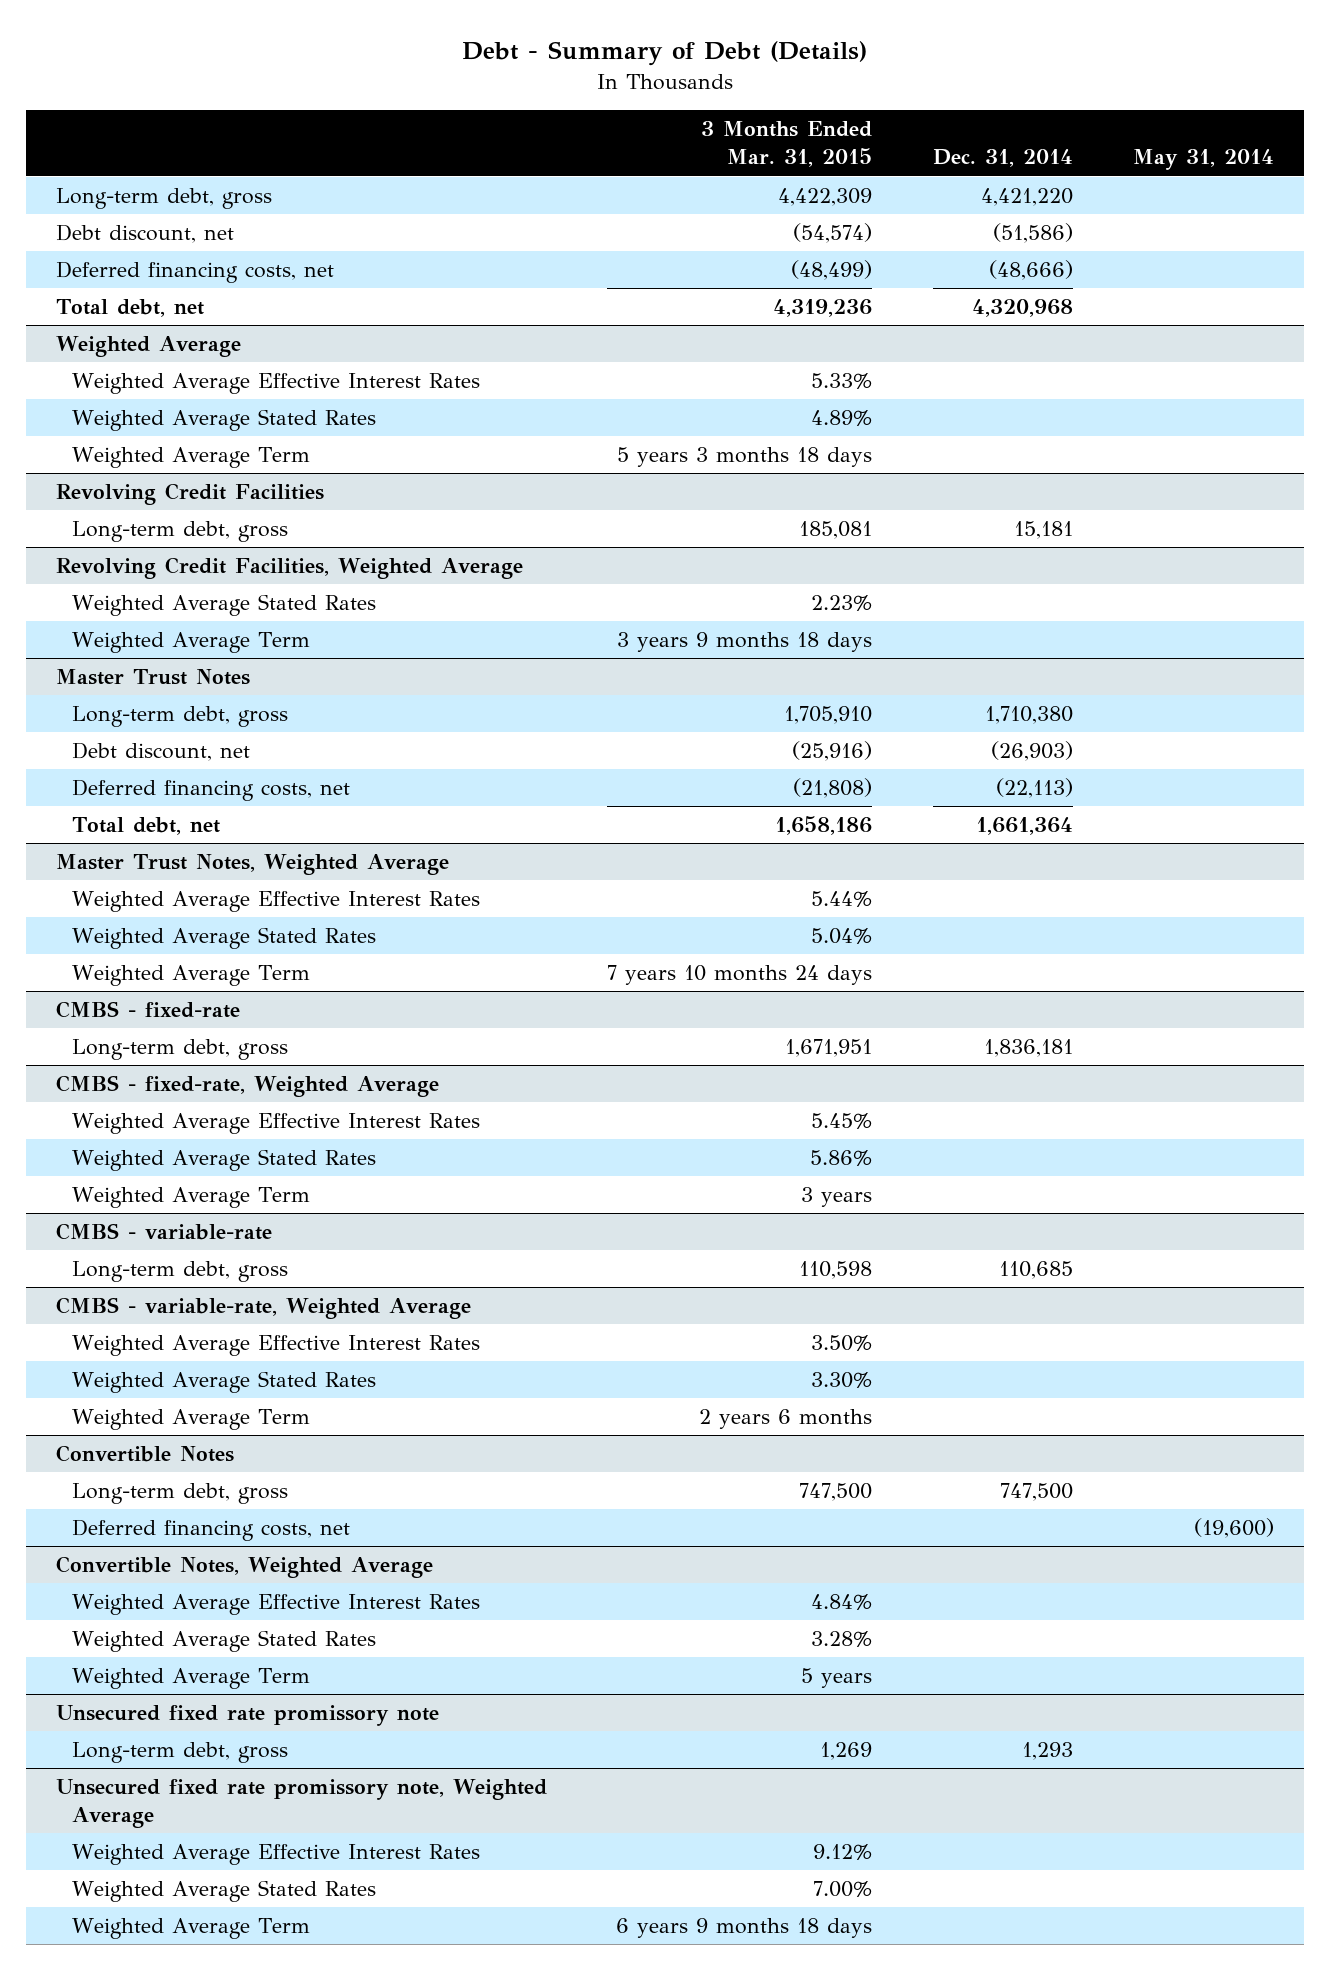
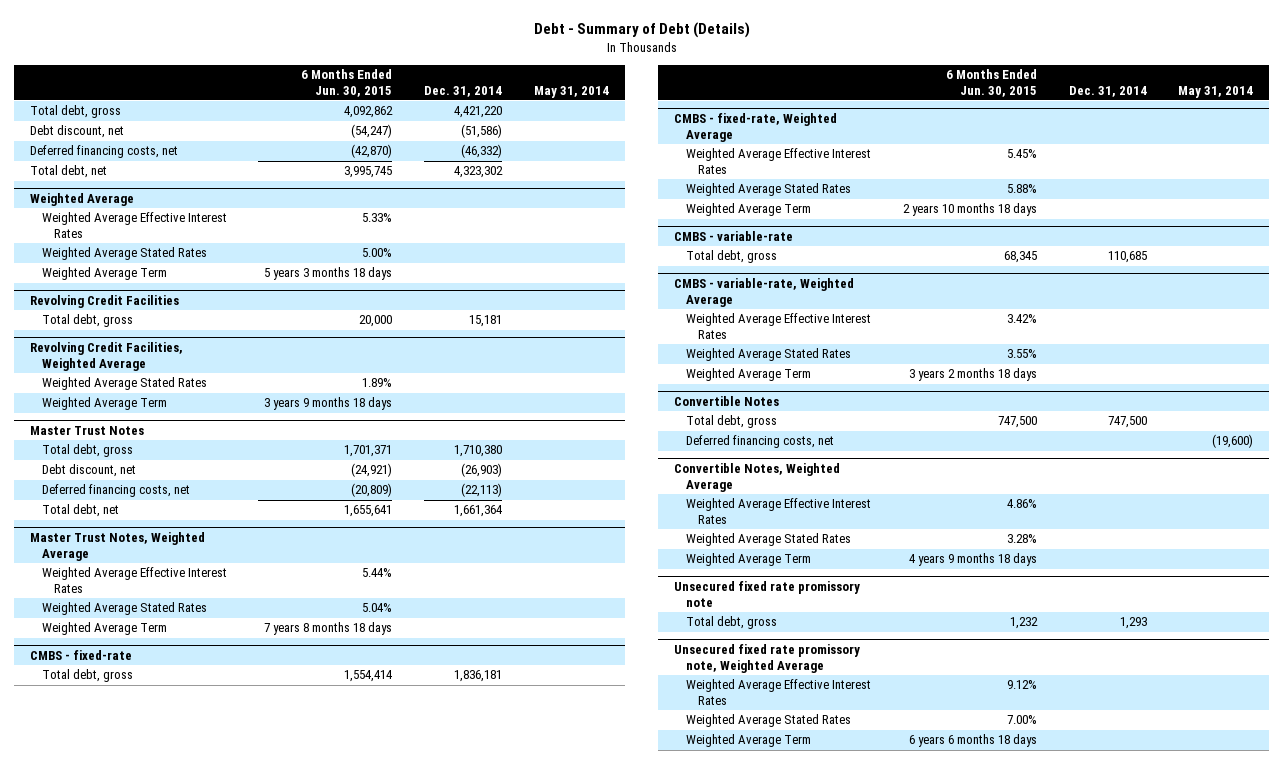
[701,121,873,168] 3 Months Ended Mar. 31, 2015 -> none
none -> [301,69,393,97] 6 Months Ended Jun. 30, 2015
[55,188,272,210] Long-term debt, gross -> [29,105,121,119] Total debt, gross
[988,260,1073,281] (48,666) -> [461,144,503,159] (46,332)
[971,299,1073,318] 4,320,968 -> [454,166,504,179] 4,323,302
[71,521,288,543] Long-term debt, gross -> [41,314,133,328] Total debt, gross
[71,706,288,728] Long-term debt, gross -> [41,444,133,458] Total debt, gross
[71,1039,288,1061] Long-term debt, gross -> [41,669,133,683] Total debt, gross
[71,1261,288,1283] Long-term debt, gross -> [685,250,777,264] Total debt, gross
[71,1483,288,1505] Long-term debt, gross -> [685,415,777,429] Total debt, gross
[71,1742,288,1764] Long-term debt, gross -> [685,616,777,630] Total debt, gross

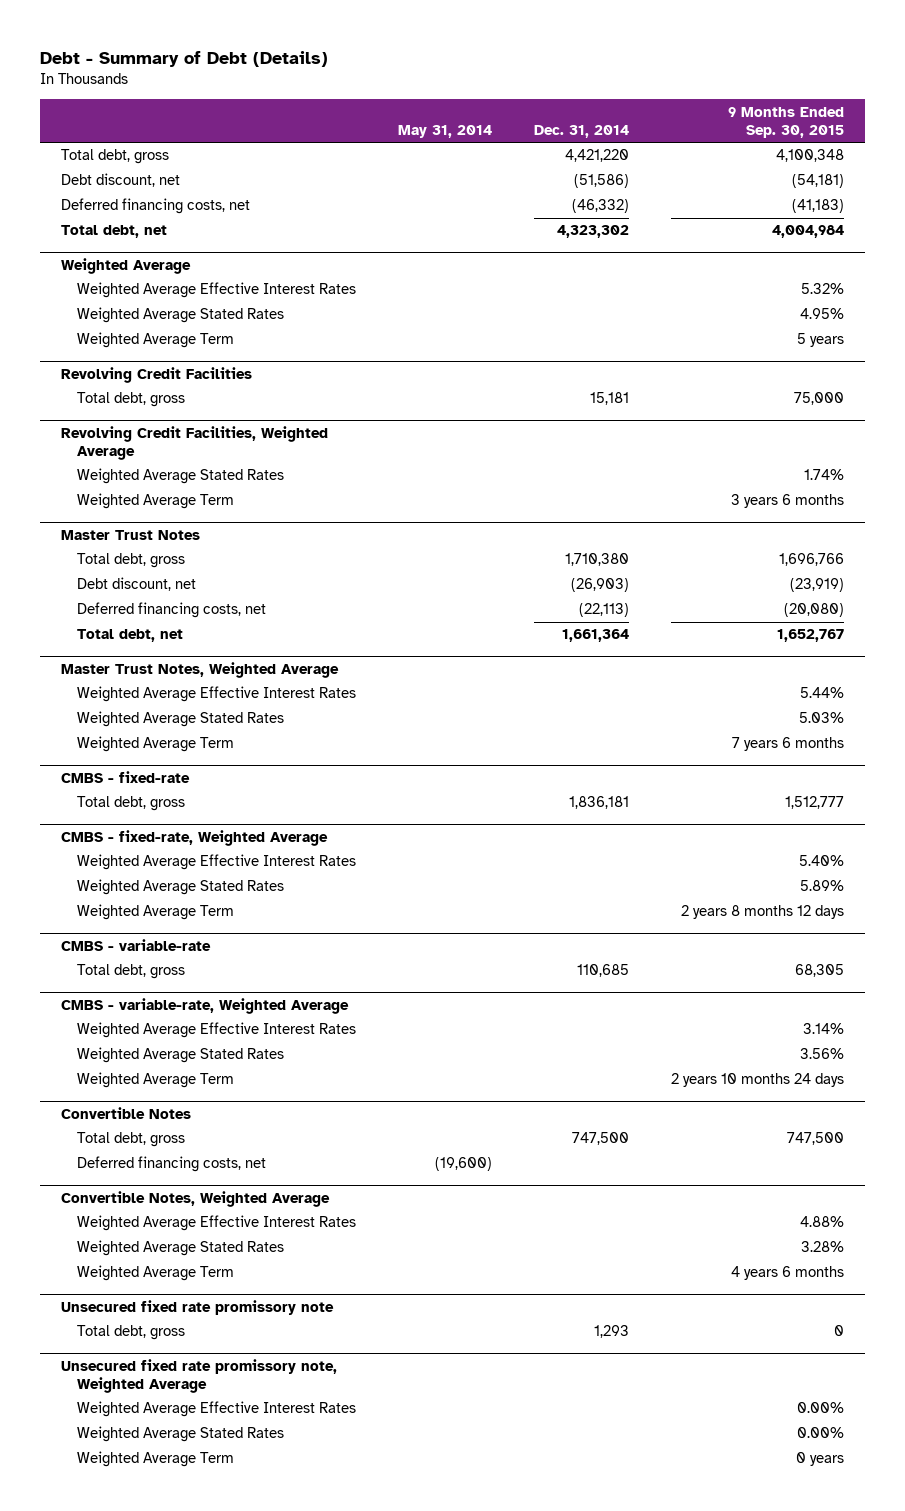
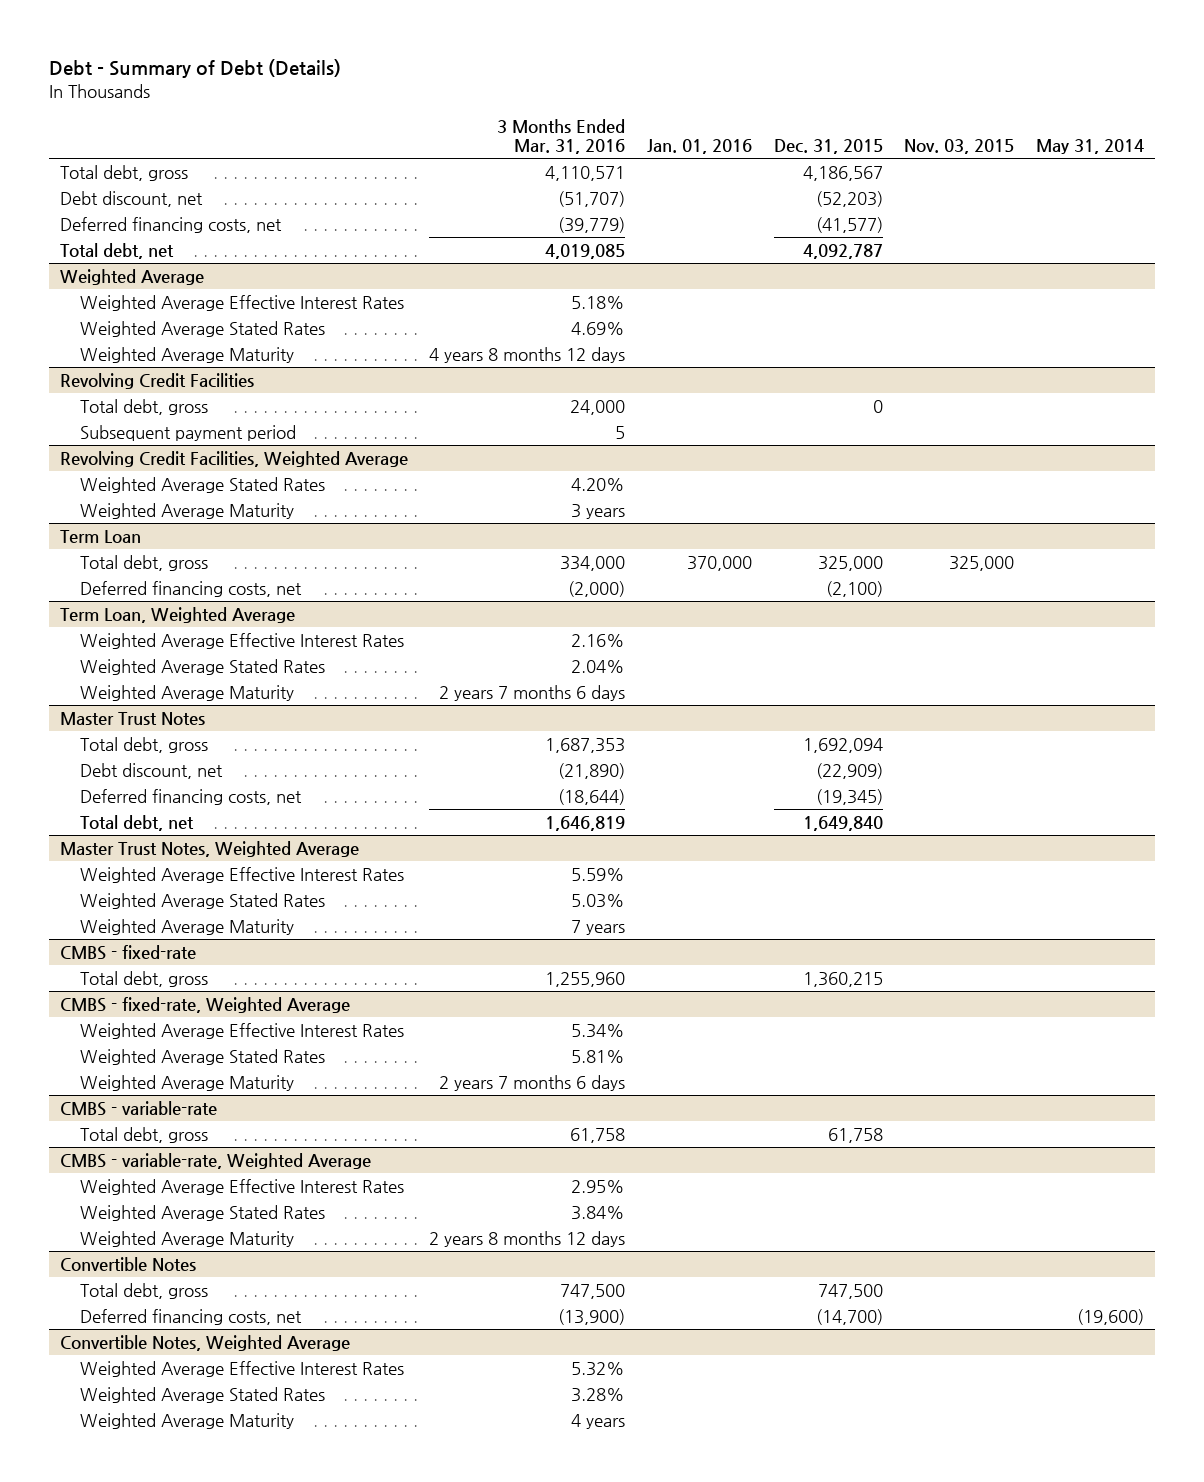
[533,125,629,139] Dec. 31, 2014 -> none
[727,106,844,139] 9 Months Ended Sep. 30, 2015 -> none
none -> [497,118,626,155] 3 Months Ended Mar. 31, 2016
none -> [646,139,752,155] Jan. 01, 2016
none -> [773,139,883,155] Dec. 31, 2015
none -> [904,139,1015,155] Nov. 03, 2015
[76,332,234,349] Weighted Average Term -> [80,346,295,363] Weighted Average Maturity
none -> [80,424,297,441] Subsequent payment period
[76,493,234,510] Weighted Average Term -> [80,502,295,519] Weighted Average Maturity
none -> [59,529,141,543] Term Loan
none -> [80,554,209,571] Total debt, gross
none -> [80,580,303,597] Deferred financing costs, net
none -> [59,606,295,623] Term Loan, Weighted Average
none -> [80,632,405,649] Weighted Average Effective Interest Rates
none -> [80,658,326,675] Weighted Average Stated Rates
none -> [80,684,295,701] Weighted Average Maturity
[76,736,234,753] Weighted Average Term -> [80,918,295,935] Weighted Average Maturity
[76,904,234,921] Weighted Average Term -> [80,1074,295,1091] Weighted Average Maturity
[76,1072,234,1089] Weighted Average Term -> [80,1230,295,1247] Weighted Average Maturity
[61,1299,335,1315] Unsecured fixed rate promissory note -> none
[76,1325,185,1341] Total debt, gross -> none
[61,1358,338,1394] Unsecured fixed rate promissory note, Weighted Average -> none
[76,1401,356,1418] Weighted Average Effective Interest Rates -> none
[76,1426,284,1443] Weighted Average Stated Rates -> none
[76,1451,234,1468] Weighted Average Term -> none
[76,1265,234,1282] Weighted Average Term -> [80,1412,295,1429] Weighted Average Maturity

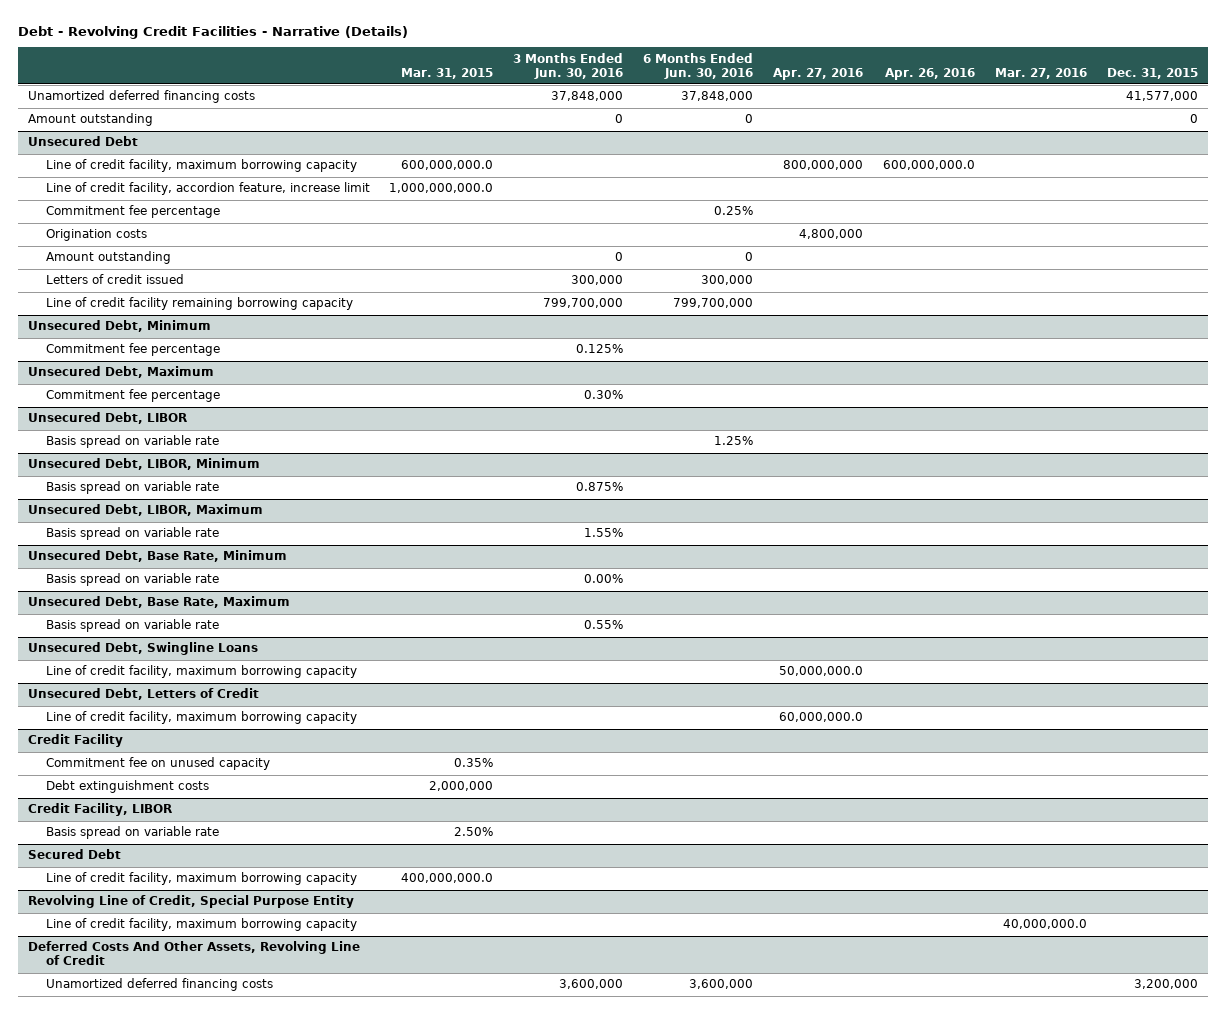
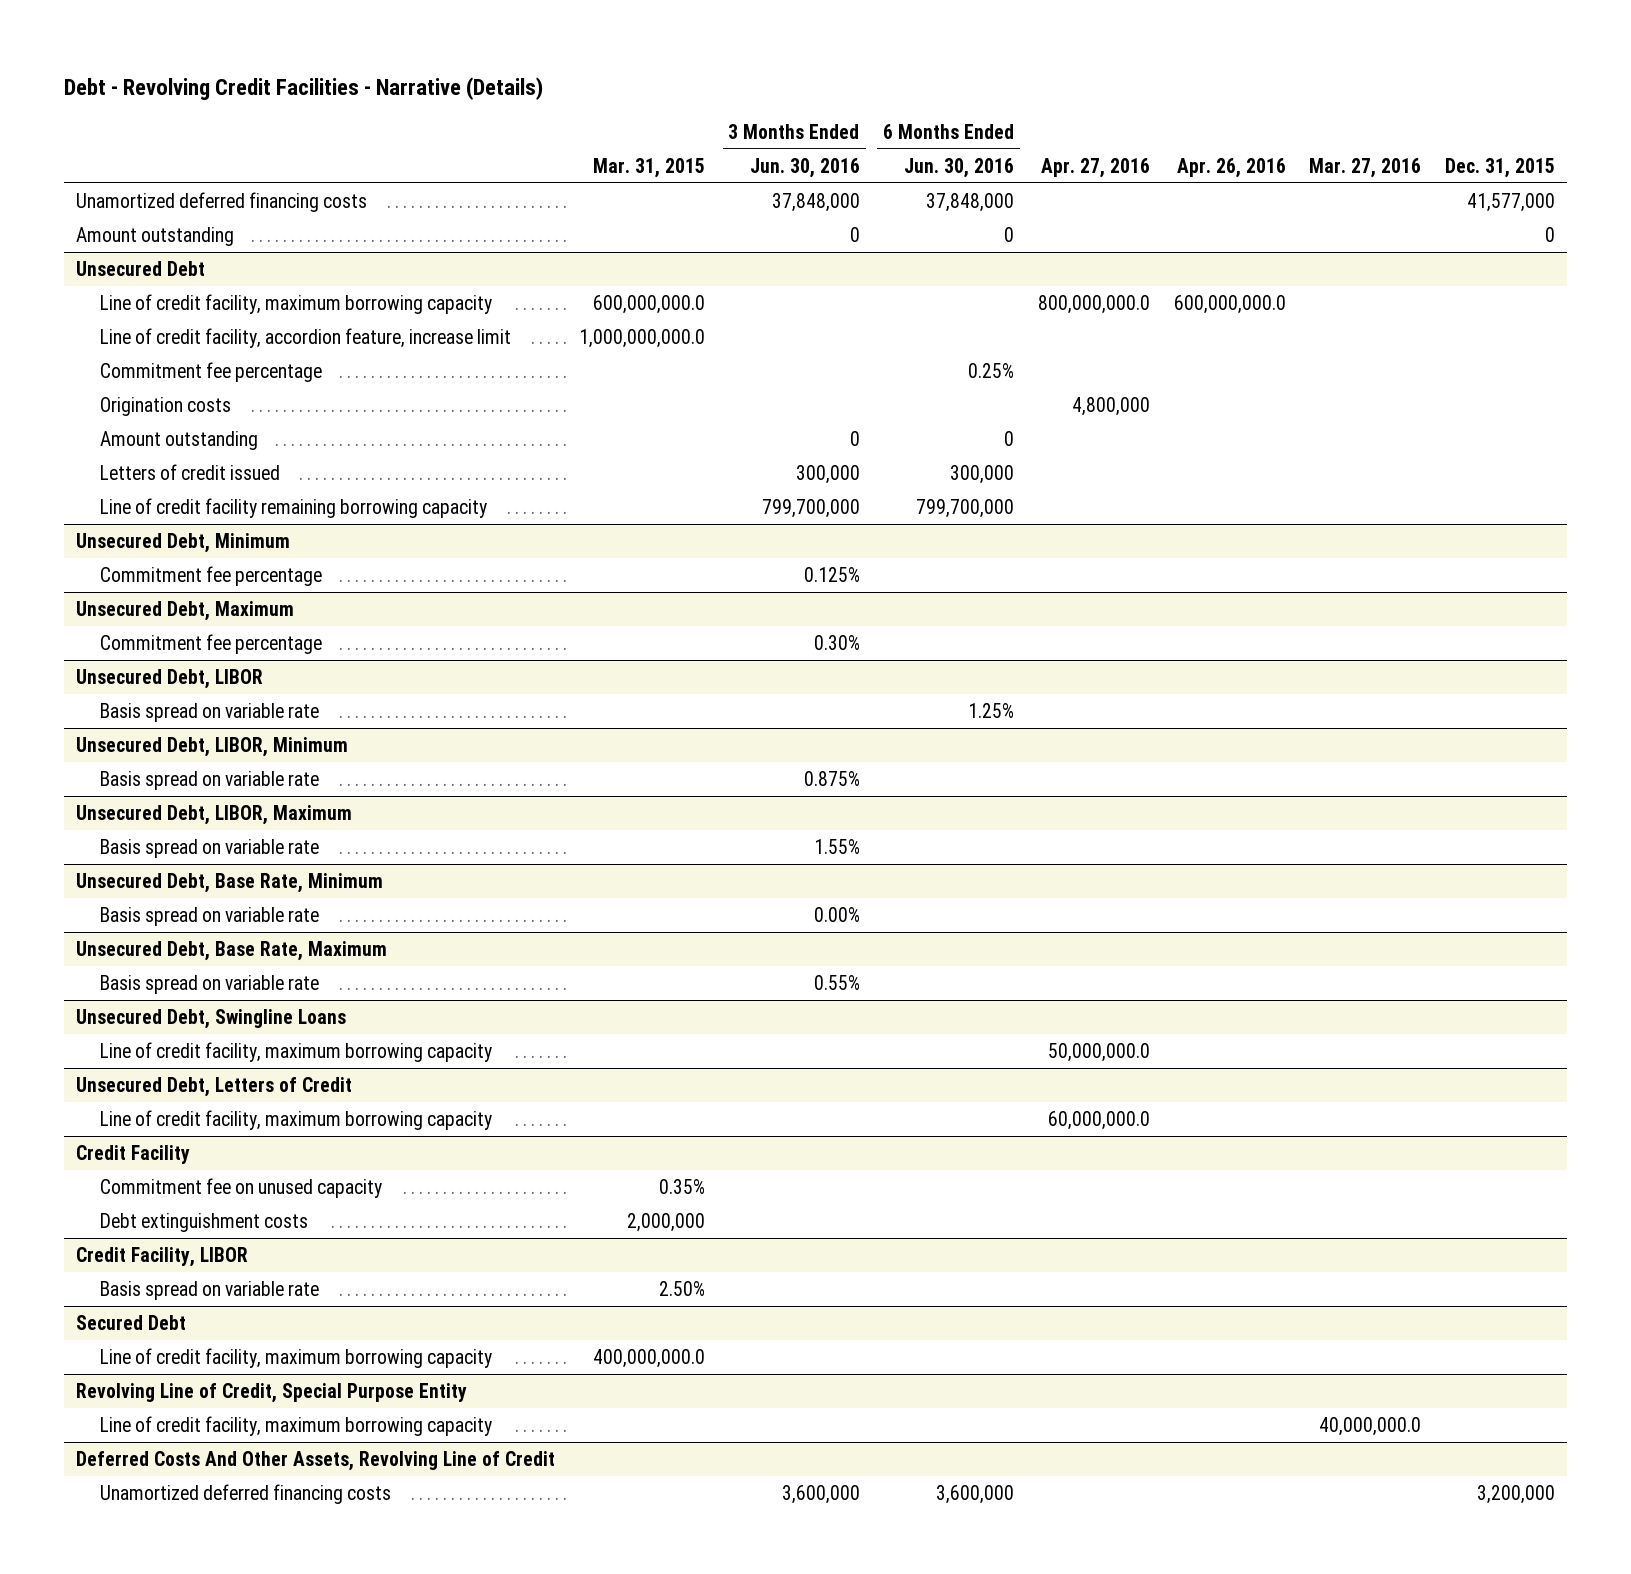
[783,160,864,171] 800,000,000 -> [1038,295,1151,315] 800,000,000.0

